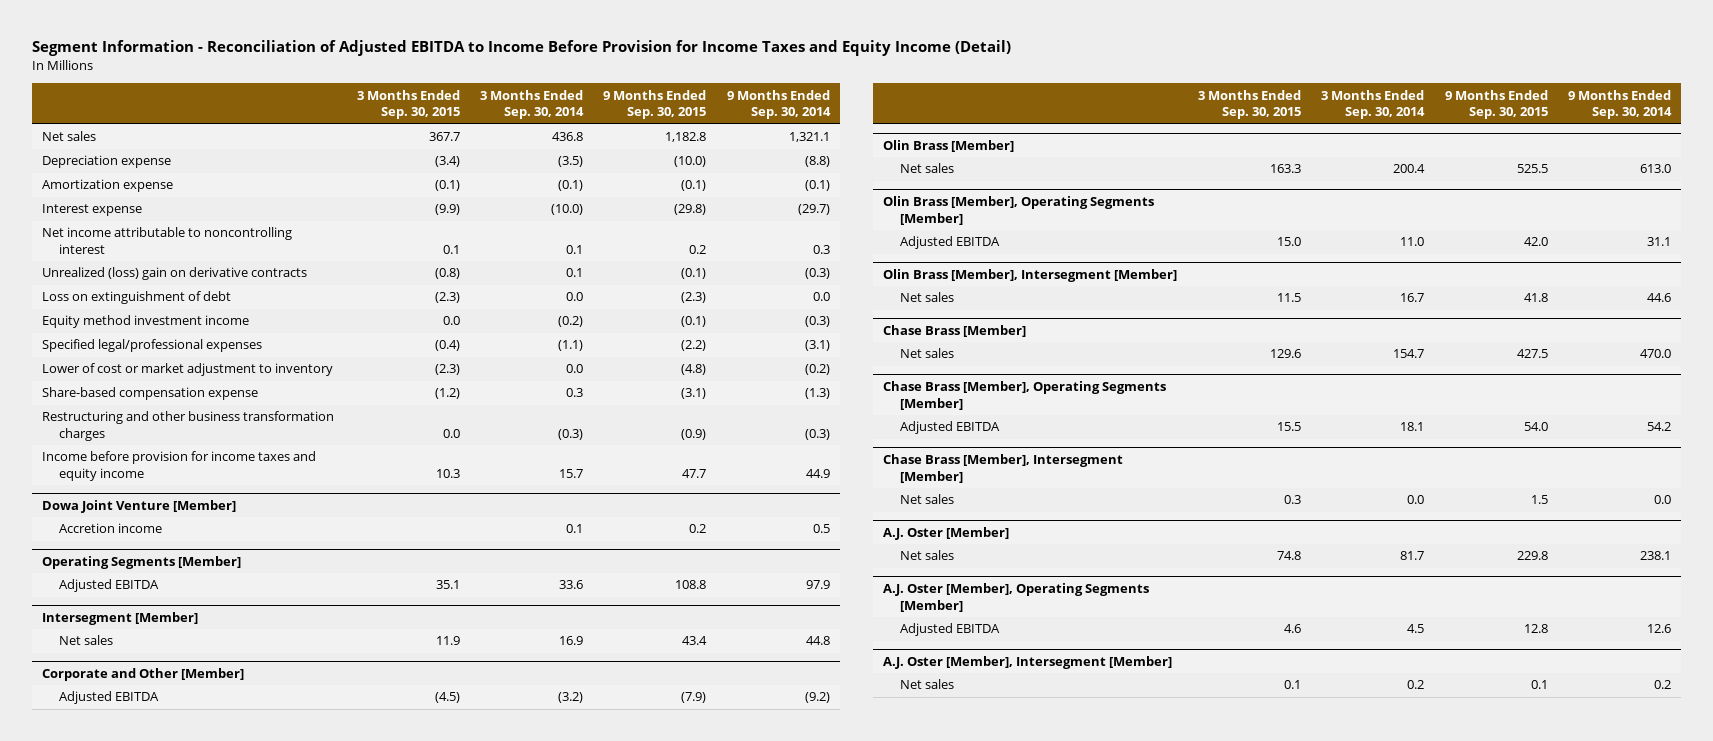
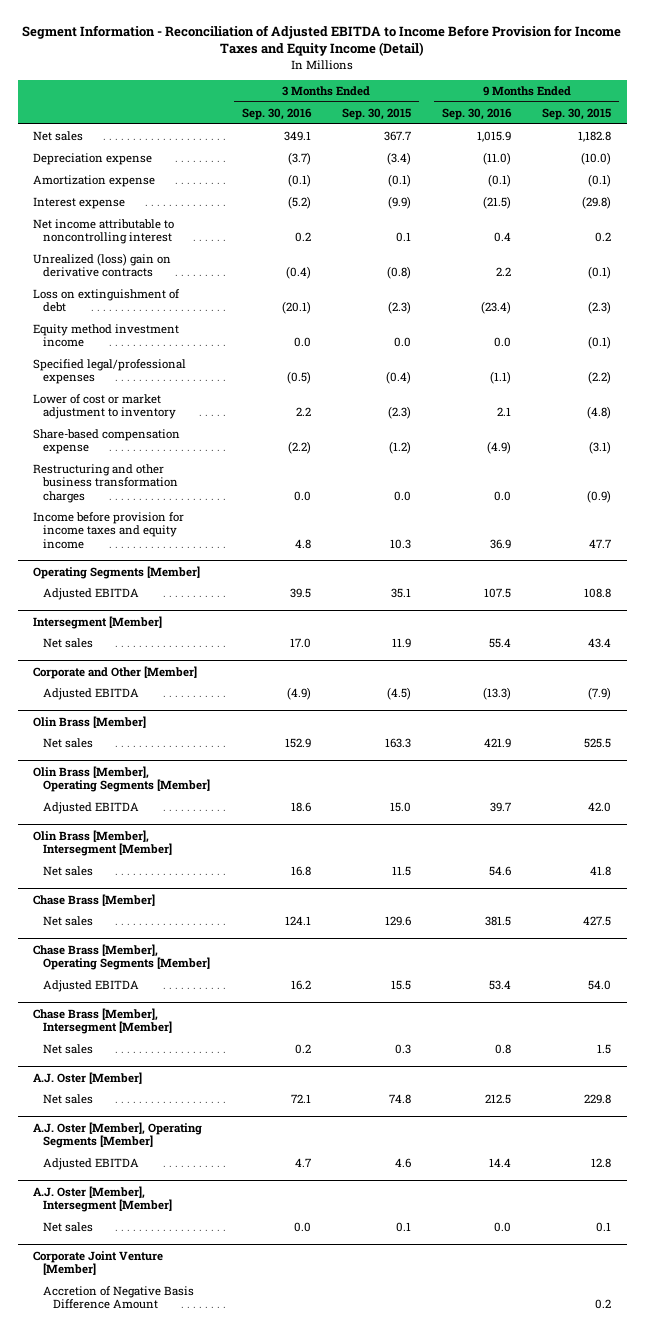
[479,89,584,120] 3 Months Ended Sep. 30, 2014 -> none
[726,89,831,120] 9 Months Ended Sep. 30, 2014 -> none
none -> [241,107,312,120] Sep. 30, 2016
none -> [442,107,513,120] Sep. 30, 2016
[42,499,237,513] Dowa Joint Venture [Member] -> none
[59,523,163,534] Accretion income -> none
none -> [33,1250,164,1276] Corporate Joint Venture [Member]
none -> [43,1285,195,1310] Accretion of Negative Basis Difference Amount

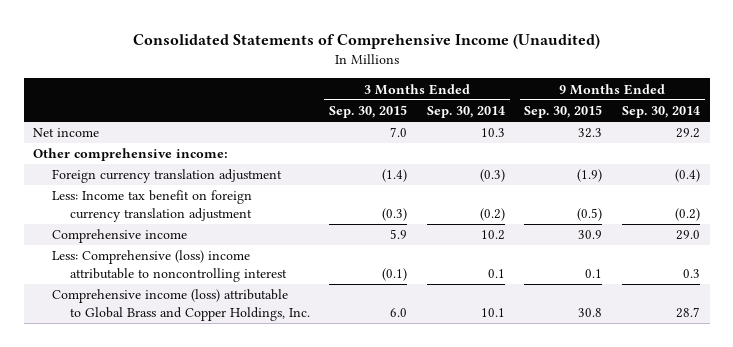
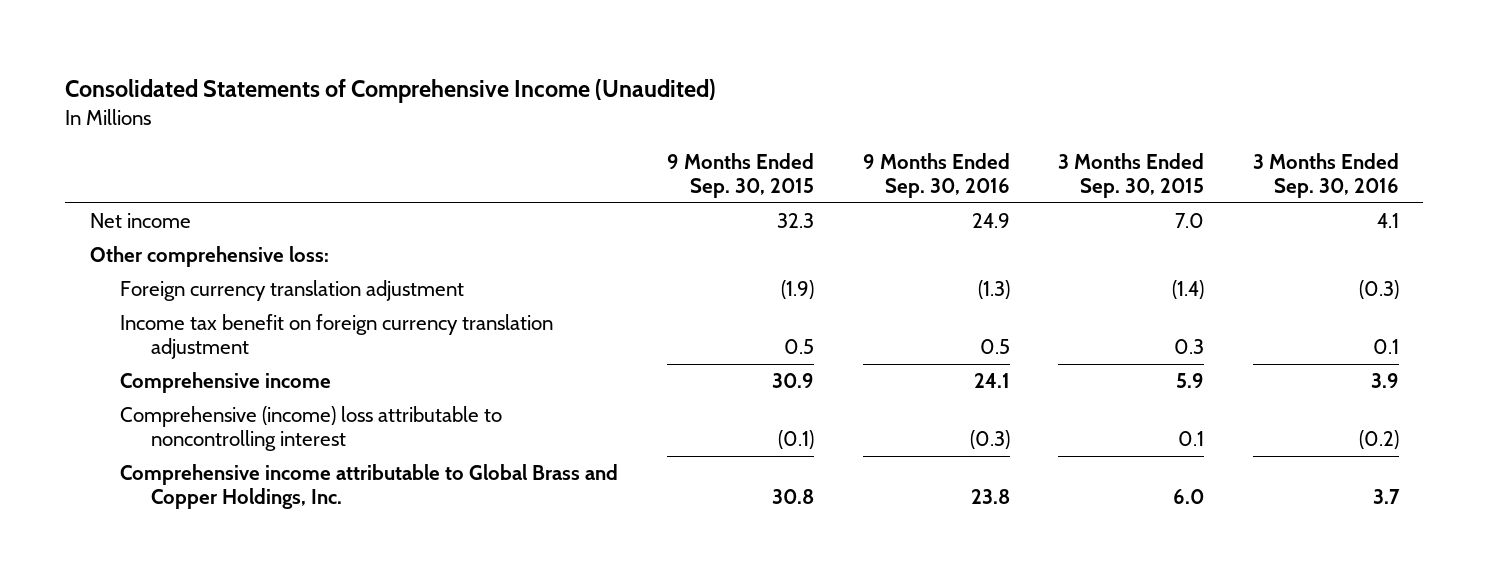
[426,106,505,119] Sep. 30, 2014 -> none
[622,106,701,119] Sep. 30, 2014 -> none
none -> [862,153,1010,199] 9 Months Ended Sep. 30, 2016
none -> [1252,153,1399,199] 3 Months Ended Sep. 30, 2016
[33,148,229,162] Other comprehensive income: -> [89,246,329,268] Other comprehensive loss:
[51,190,252,223] Less: Income tax benefit on foreign currency translation adjustment -> [120,314,554,359] Income tax benefit on foreign currency translation adjustment
[382,208,408,222] (0.3) -> [1174,338,1205,354] 0.3
[577,208,603,222] (0.5) -> [784,338,815,354] 0.5
[51,250,287,283] Less: Comprehensive (loss) income attributable to noncontrolling interest -> [120,406,503,451] Comprehensive (income) loss attributable to noncontrolling interest
[382,268,408,282] (0.1) -> [1178,430,1205,446] 0.1
[585,269,603,279] 0.1 -> [778,429,815,449] (0.1)
[51,289,310,322] Comprehensive income (loss) attributable to Global Brass and Copper Holdings, Inc. -> [120,464,619,509] Comprehensive income attributable to Global Brass and Copper Holdings, Inc.

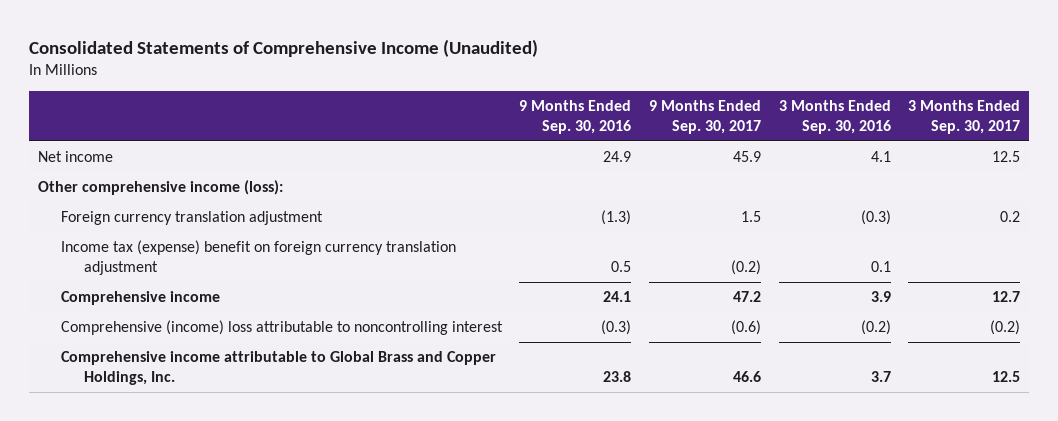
[667,153,815,199] 9 Months Ended Sep. 30, 2015 -> none
[1058,153,1205,199] 3 Months Ended Sep. 30, 2015 -> none
none -> [648,100,761,135] 9 Months Ended Sep. 30, 2017
none -> [908,100,1021,135] 3 Months Ended Sep. 30, 2017
[89,246,329,268] Other comprehensive loss: -> [37,180,283,196] Other comprehensive income (loss):
[120,314,554,359] Income tax benefit on foreign currency translation adjustment -> [60,240,456,276] Income tax (expense) benefit on foreign currency translation adjustment

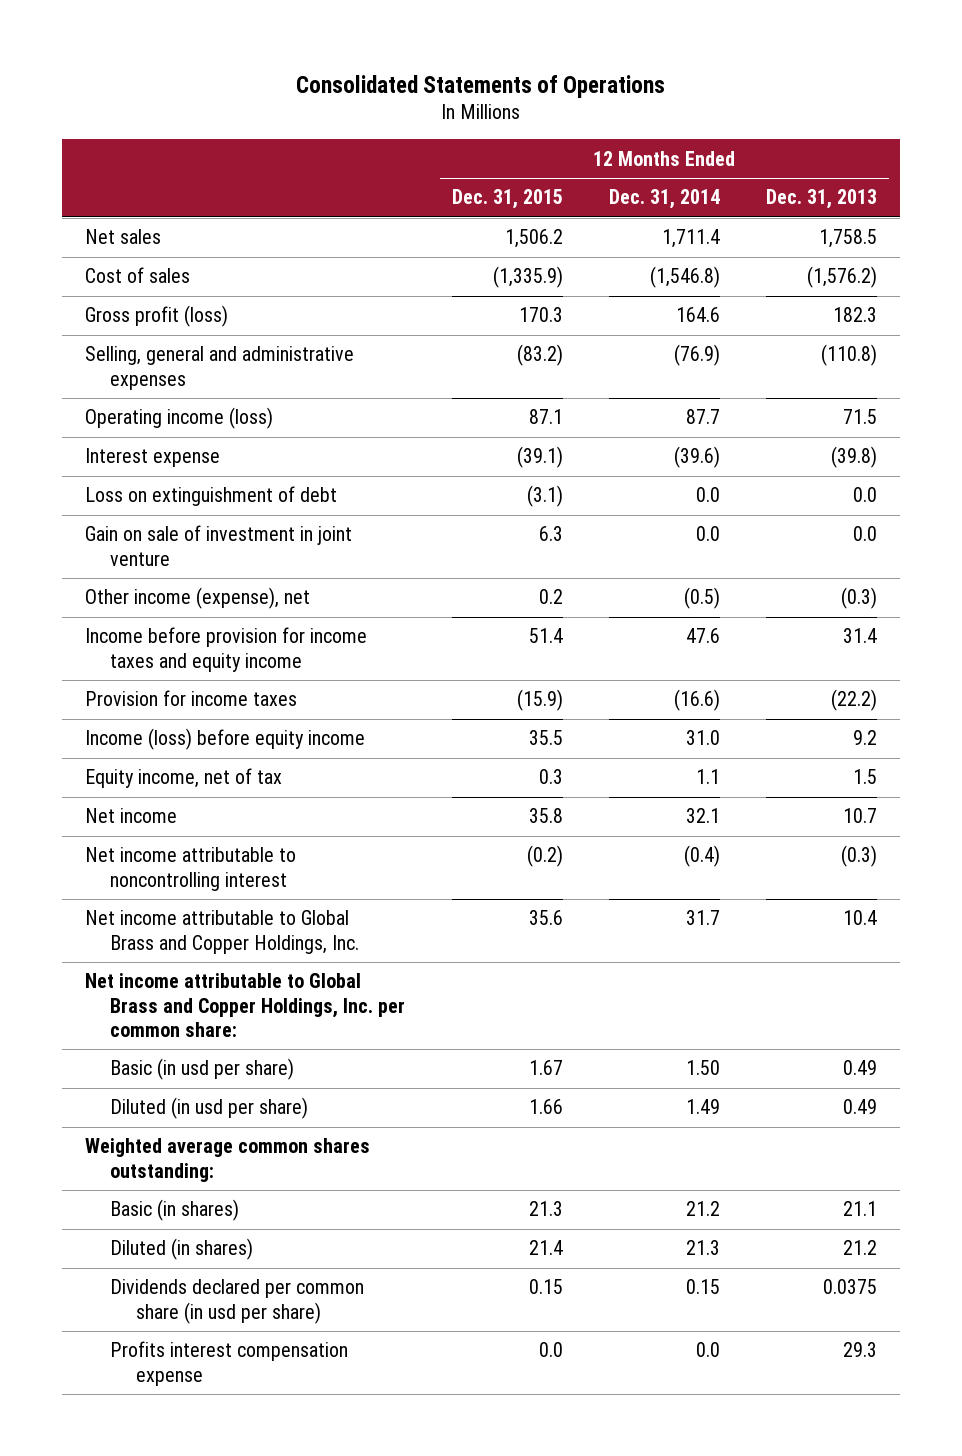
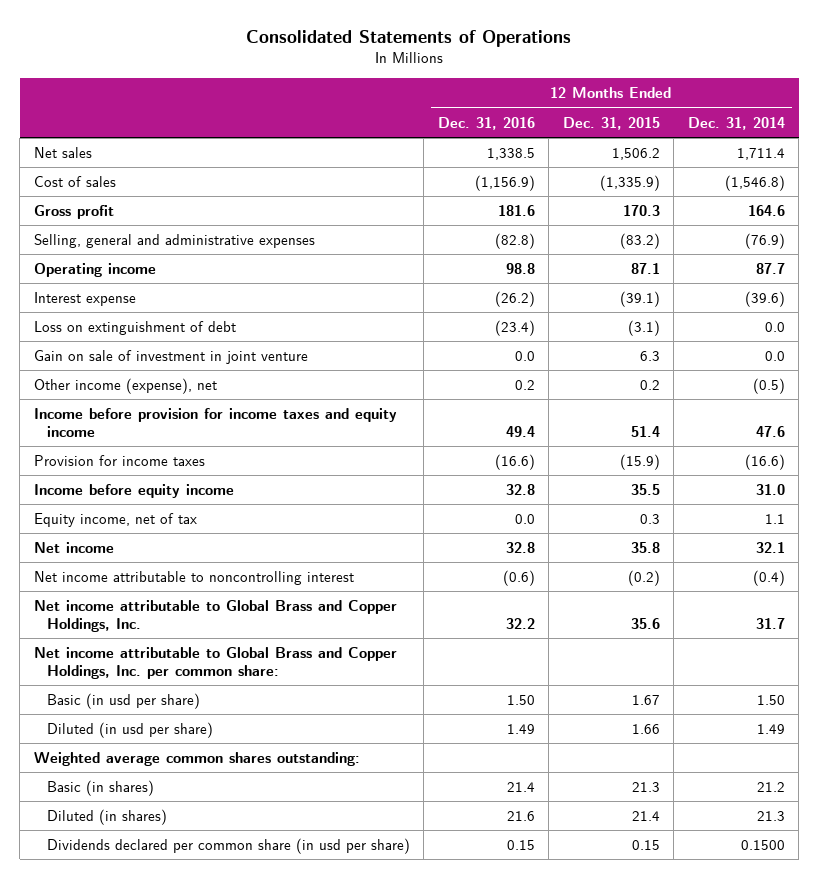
[766,189,878,210] Dec. 31, 2013 -> none
none -> [437,116,535,130] Dec. 31, 2016
[84,305,228,328] Gross profit (loss) -> [33,204,114,219] Gross profit
[84,407,273,430] Operating income (loss) -> [33,262,156,277] Operating income
[84,728,365,751] Income (loss) before equity income -> [33,483,234,498] Income before equity income
[110,1341,349,1386] Profits interest compensation expense -> none
[685,1279,720,1295] 0.15 -> [740,839,785,850] 0.1500

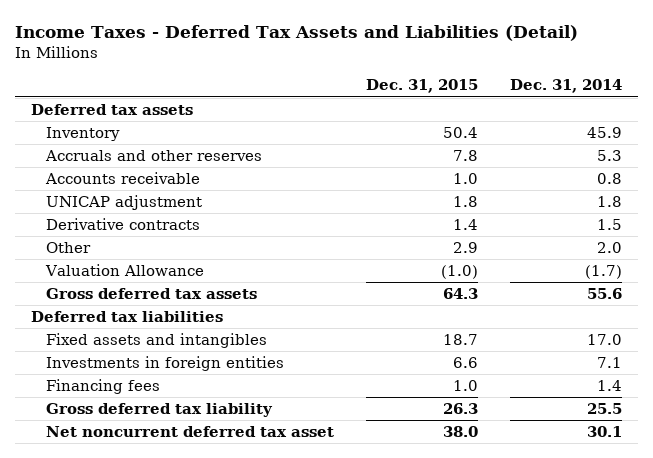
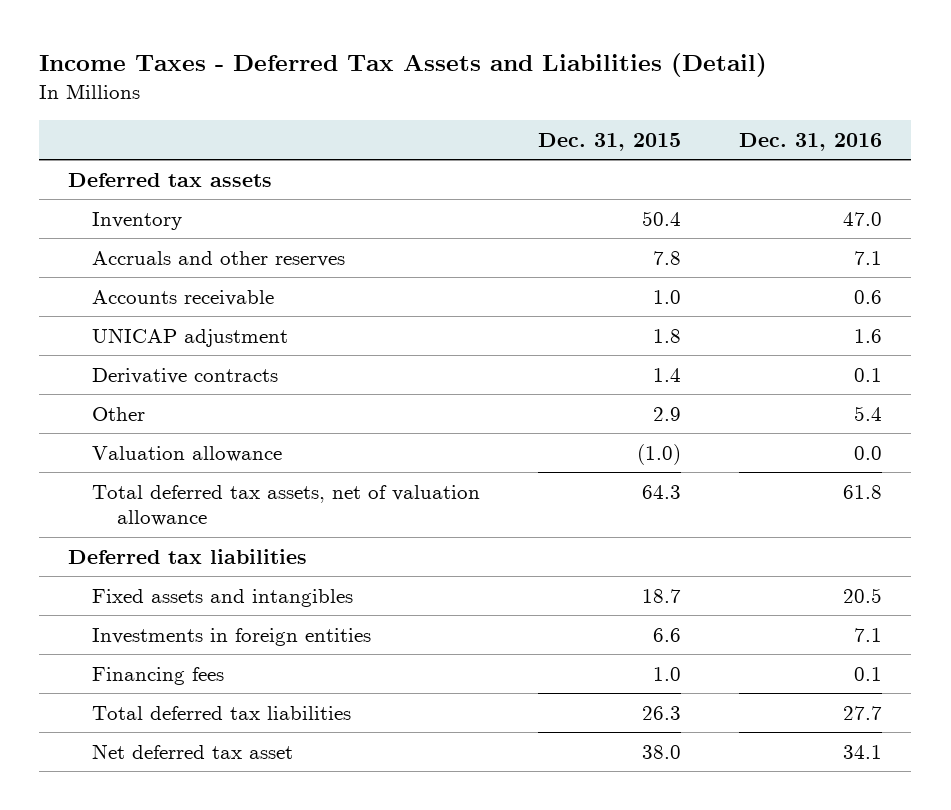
[509,79,622,94] Dec. 31, 2014 -> none
none -> [739,132,883,151] Dec. 31, 2016
[44,264,204,277] Valuation Allowance -> [92,445,283,462] Valuation allowance
[45,288,257,300] Gross deferred tax assets -> [92,484,481,527] Total deferred tax assets, net of valuation allowance
[45,403,273,418] Gross deferred tax liability -> [92,705,352,720] Total deferred tax liabilities
[45,426,334,438] Net noncurrent deferred tax asset -> [92,743,294,759] Net deferred tax asset

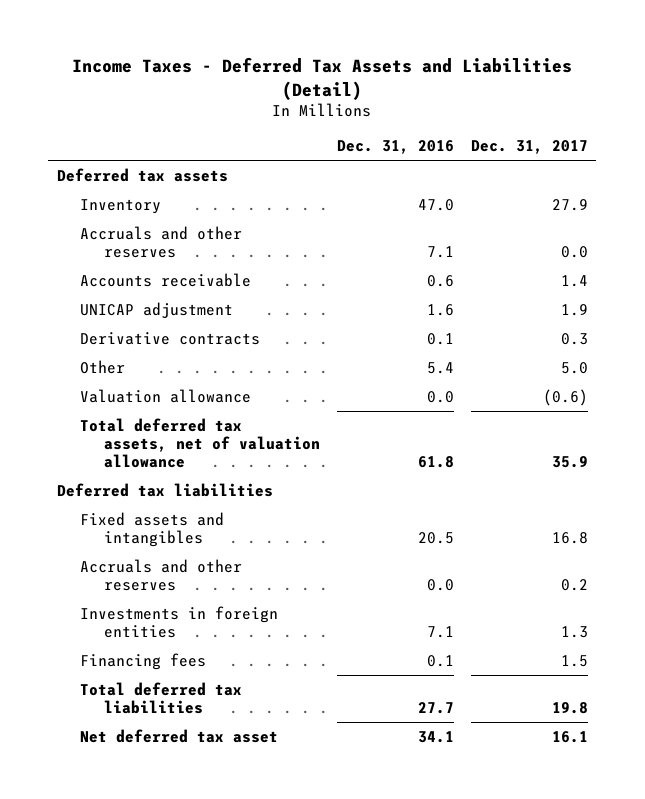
[538,132,682,151] Dec. 31, 2015 -> none
none -> [470,140,588,155] Dec. 31, 2017
none -> [80,558,243,591] Accruals and other reserves

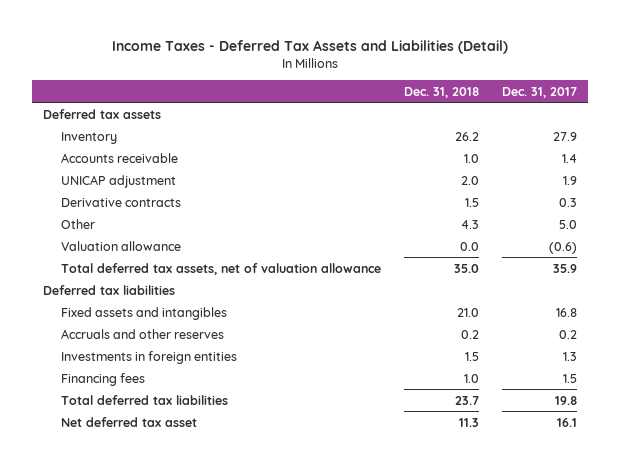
[336,140,454,155] Dec. 31, 2016 -> none
none -> [403,86,479,98] Dec. 31, 2018
[80,225,243,258] Accruals and other reserves -> none

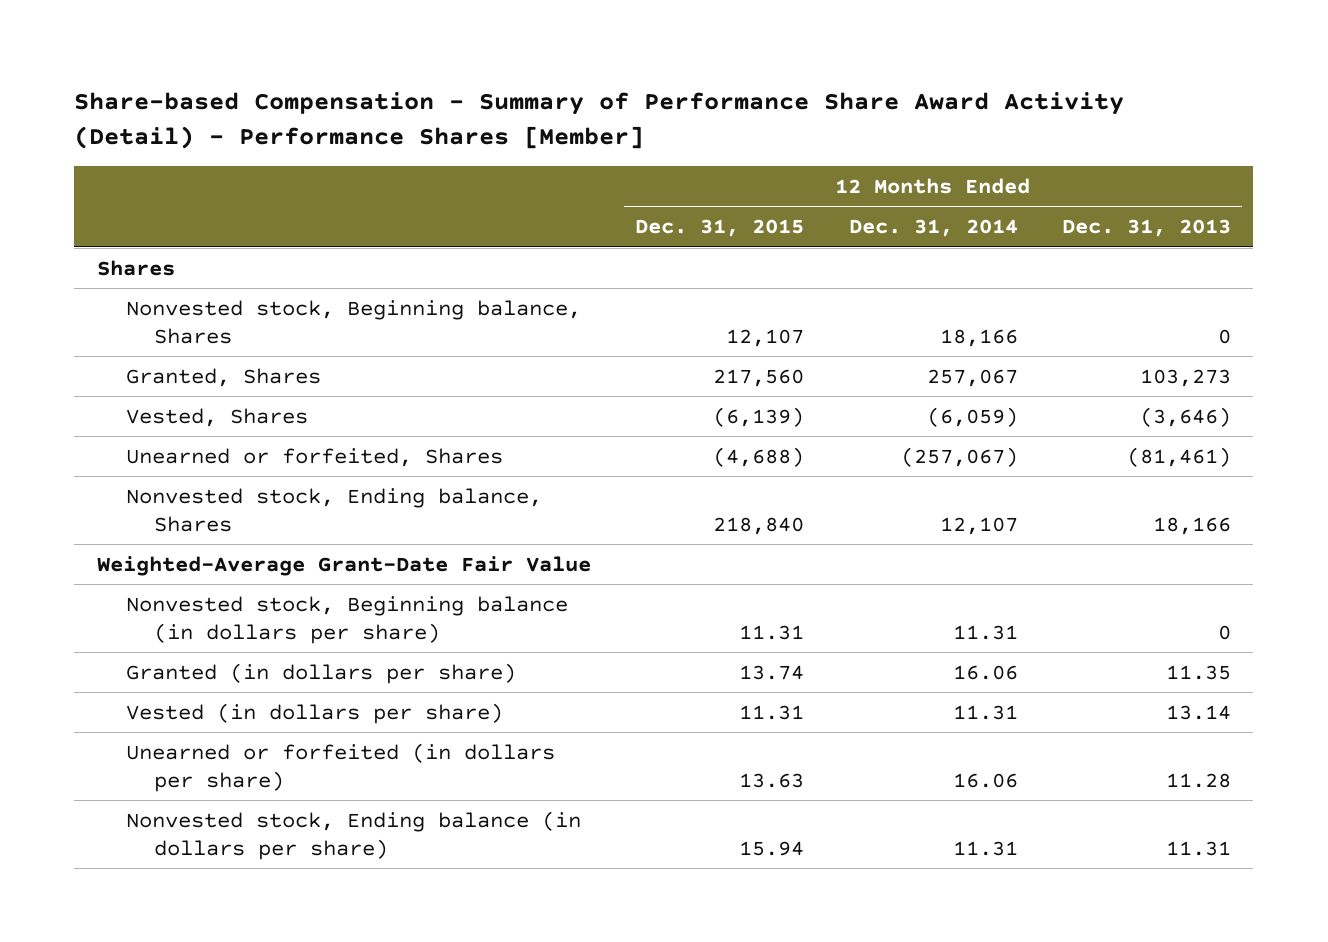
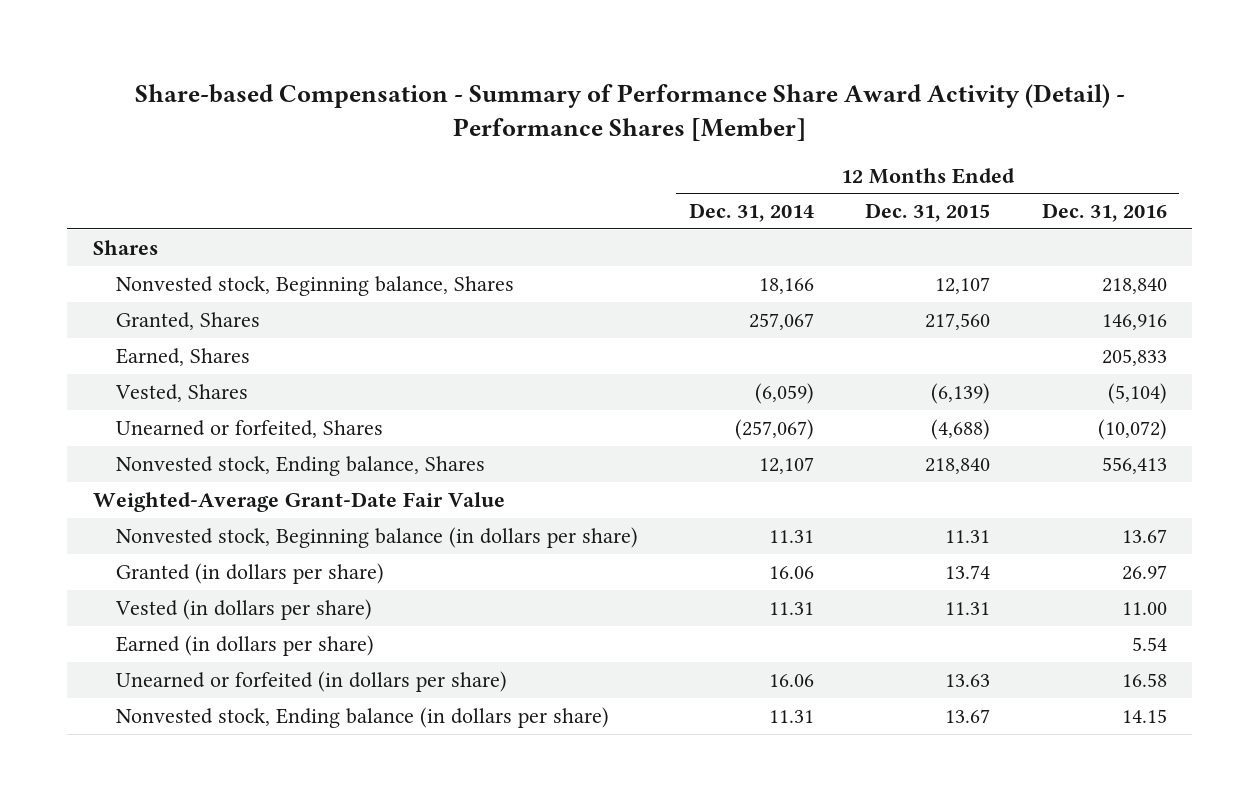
[1062,219,1232,238] Dec. 31, 2013 -> none
none -> [1041,203,1167,223] Dec. 31, 2016
none -> [115,347,250,366] Earned, Shares
none -> [115,634,374,656] Earned (in dollars per share)
[739,840,805,856] 15.94 -> [945,708,991,723] 13.67

